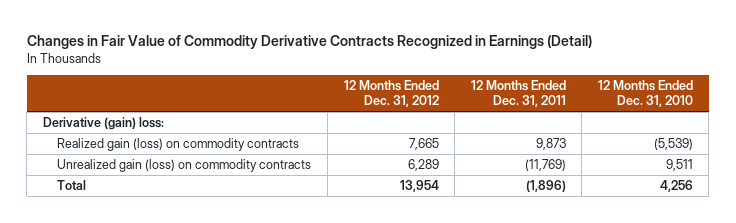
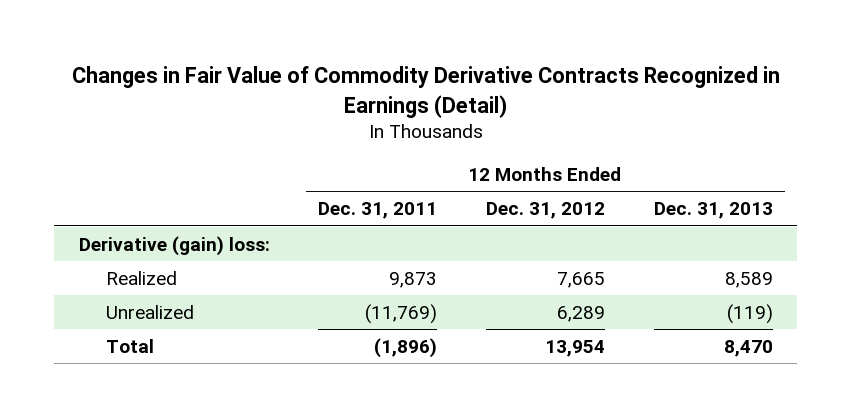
[597,79,693,108] 12 Months Ended Dec. 31, 2010 -> none
none -> [653,202,773,220] Dec. 31, 2013
[57,137,300,151] Realized gain (loss) on commodity contracts -> [106,270,178,285] Realized
[57,158,312,172] Unrealized gain (loss) on commodity contracts -> [106,304,195,319] Unrealized

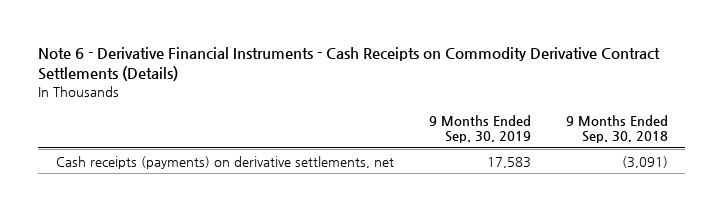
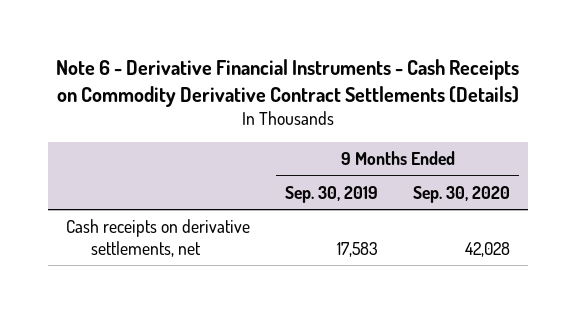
[565,115,668,144] 9 Months Ended Sep. 30, 2018 -> none
none -> [413,185,511,203] Sep. 30, 2020
[55,155,394,169] Cash receipts (payments) on derivative settlements, net -> [65,219,250,257] Cash receipts on derivative settlements, net

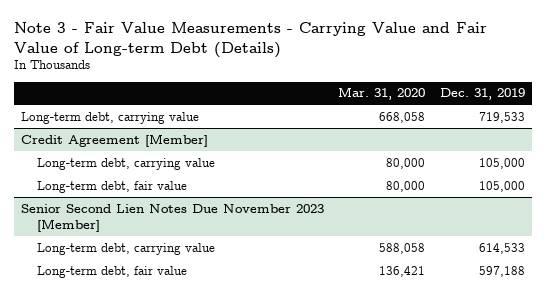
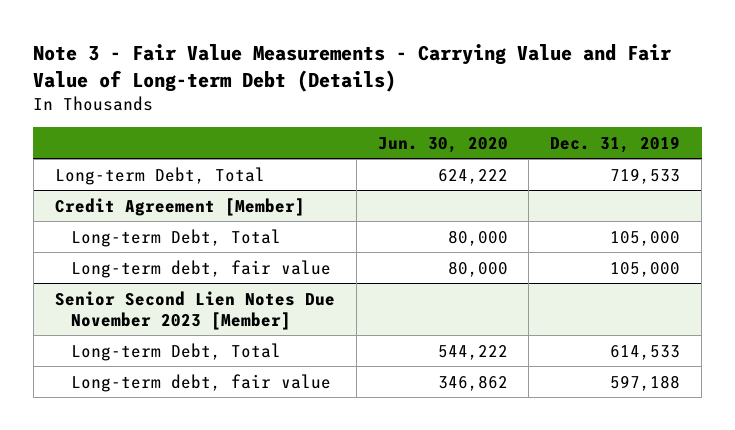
[338,87,426,101] Mar. 31, 2020 -> none
none -> [377,136,508,153] Jun. 30, 2020
[20,111,199,124] Long-term debt, carrying value -> [54,166,265,185] Long-term Debt, Total
[37,157,216,170] Long-term debt, carrying value -> [70,228,281,247] Long-term Debt, Total
[37,242,216,255] Long-term debt, carrying value -> [70,342,281,361] Long-term Debt, Total

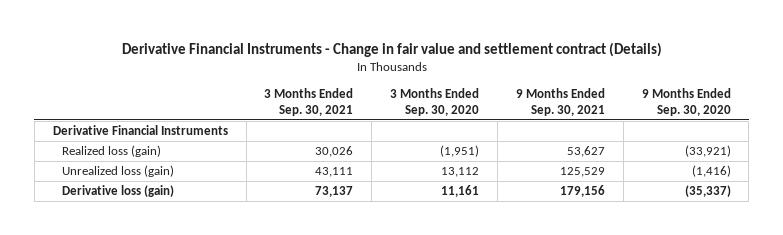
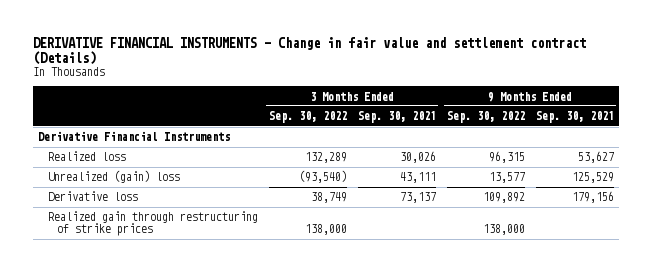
[121,42,662,58] Derivative Financial Instruments - Change in fair value and settlement contract (Details) -> [32,37,586,66] DERIVATIVE FINANCIAL INSTRUMENTS - Change in fair value and settlement contract (Details)
[390,87,480,116] 3 Months Ended Sep. 30, 2020 -> none
[641,87,731,116] 9 Months Ended Sep. 30, 2020 -> none
none -> [268,111,347,124] Sep. 30, 2022
none -> [446,111,525,124] Sep. 30, 2022
[61,145,161,158] Realized loss (gain) -> [47,151,126,162] Realized loss
[61,165,174,178] Unrealized loss (gain) -> [47,170,180,184] Unrealized (gain) loss
[61,185,174,198] Derivative loss (gain) -> [47,191,138,202] Derivative loss
none -> [47,211,258,237] Realized gain through restructuring of strike prices

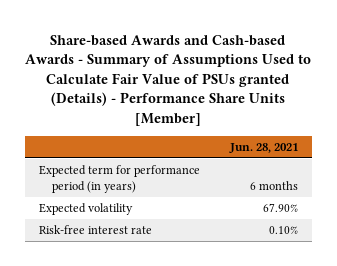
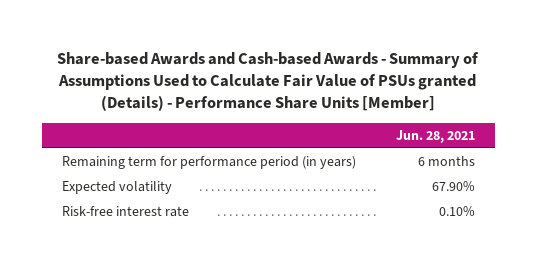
[39,165,201,194] Expected term for performance period (in years) -> [61,156,356,170] Remaining term for performance period (in years)

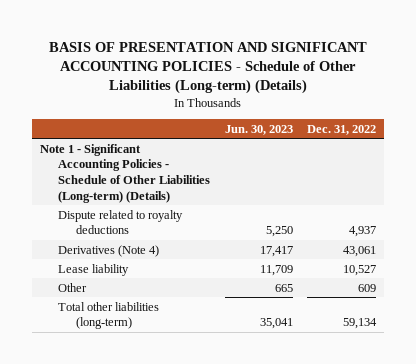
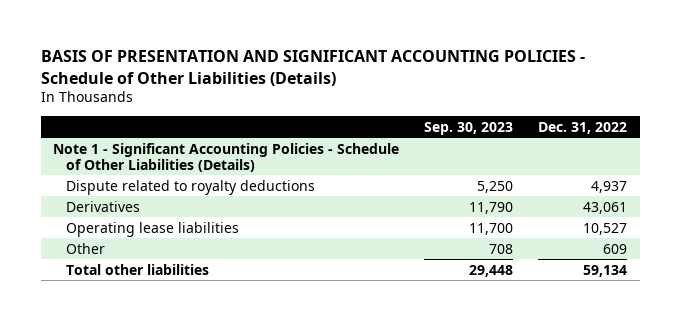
[49,41,368,95] BASIS OF PRESENTATION AND SIGNIFICANT ACCOUNTING POLICIES - Schedule of Other Liabilities (Long-term) (Details) -> [40,50,585,86] BASIS OF PRESENTATION AND SIGNIFICANT ACCOUNTING POLICIES - Schedule of Other Liabilities (Details)
[224,124,293,135] Jun. 30, 2023 -> none
none -> [424,121,514,135] Sep. 30, 2023
[39,143,210,203] Note 1 - Significant Accounting Policies - Schedule of Other Liabilities (Long-term) (Details) -> [53,142,400,172] Note 1 - Significant Accounting Policies - Schedule of Other Liabilities (Details)
[57,244,159,257] Derivatives (Note 4) -> [65,200,140,212] Derivatives
[57,263,129,276] Lease liability -> [65,221,239,237] Operating lease liabilities
[57,301,159,330] Total other liabilities (long-term) -> [65,263,209,275] Total other liabilities

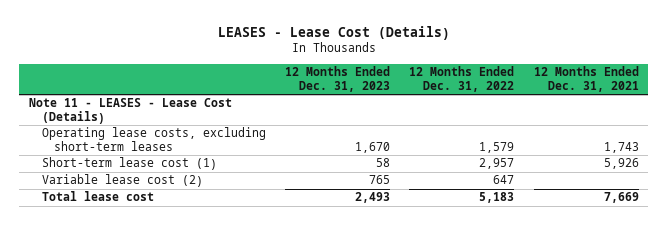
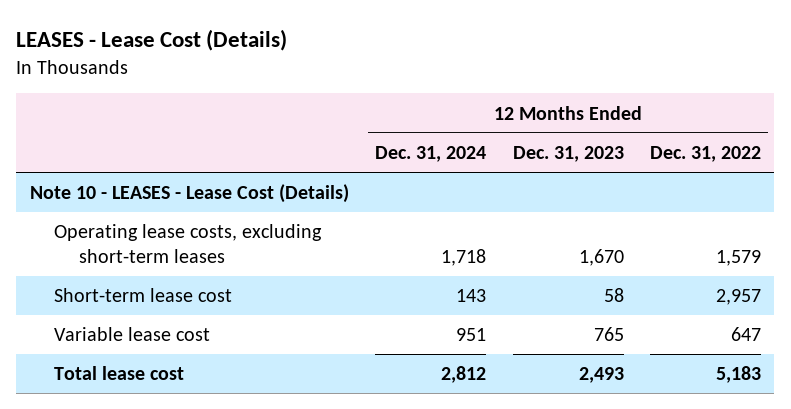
[533,66,639,92] 12 Months Ended Dec. 31, 2021 -> none
none -> [375,145,487,162] Dec. 31, 2024
[28,98,232,125] Note 11 - LEASES - Lease Cost (Details) -> [29,184,349,204] Note 10 - LEASES - Lease Cost (Details)
[41,157,217,171] Short-term lease cost (1) -> [54,288,233,303] Short-term lease cost
[41,174,203,188] Variable lease cost (2) -> [54,327,211,342] Variable lease cost

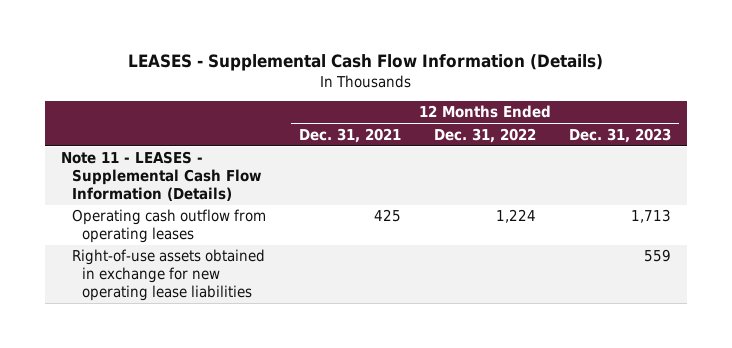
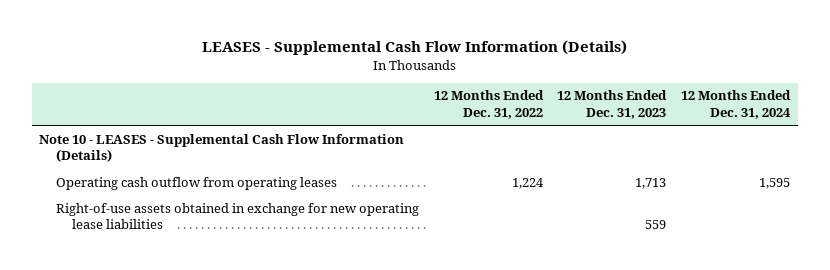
[298,127,401,143] Dec. 31, 2021 -> none
none -> [681,90,792,120] 12 Months Ended Dec. 31, 2024
[61,151,261,202] Note 11 - LEASES - Supplemental Cash Flow Information (Details) -> [39,133,405,163] Note 10 - LEASES - Supplemental Cash Flow Information (Details)

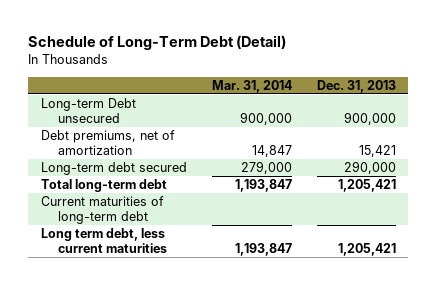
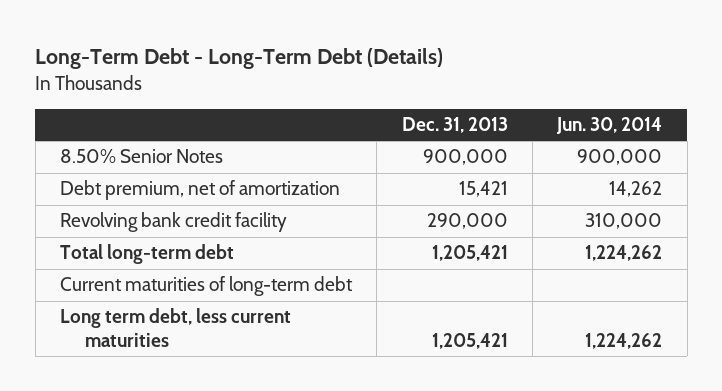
[28,35,287,51] Schedule of Long-Term Debt (Detail) -> [35,48,444,70] Long-Term Debt - Long-Term Debt (Details)
[211,79,292,93] Mar. 31, 2014 -> none
none -> [556,116,663,134] Jun. 30, 2014
[40,98,136,123] Long-term Debt unsecured -> [60,149,224,164] 8.50% Senior Notes
[40,130,175,155] Debt premiums, net of amortization -> [60,180,341,201] Debt premium, net of amortization
[40,162,187,176] Long-term debt secured -> [60,212,288,233] Revolving bank credit facility

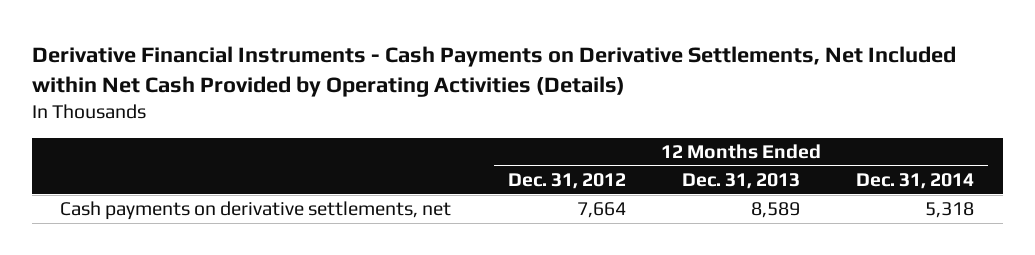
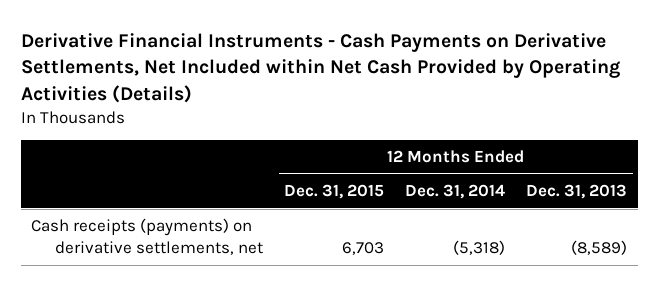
[507,172,626,189] Dec. 31, 2012 -> none
none -> [283,184,384,200] Dec. 31, 2015
[60,201,452,221] Cash payments on derivative settlements, net -> [31,218,263,256] Cash receipts (payments) on derivative settlements, net
[750,202,800,219] 8,589 -> [571,240,628,256] (8,589)
[925,202,975,219] 5,318 -> [453,240,506,256] (5,318)

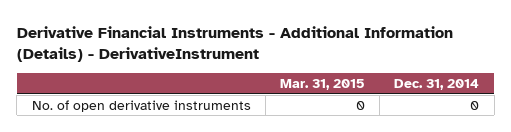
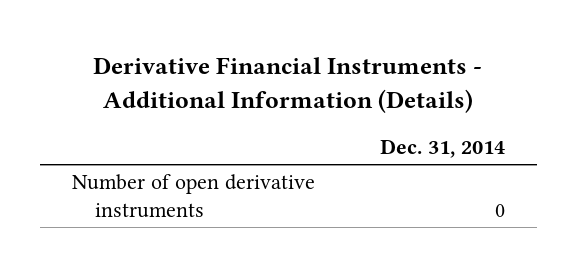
[16,26,453,63] Derivative Financial Instruments - Additional Information (Details) - DerivativeInstrument -> [93,56,483,113] Derivative Financial Instruments - Additional Information (Details)
[279,79,365,91] Mar. 31, 2015 -> none
[31,99,251,112] No. of open derivative instruments -> [72,174,316,219] Number of open derivative instruments

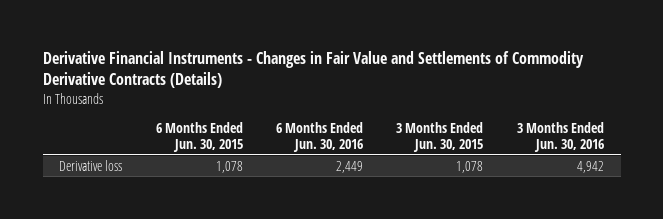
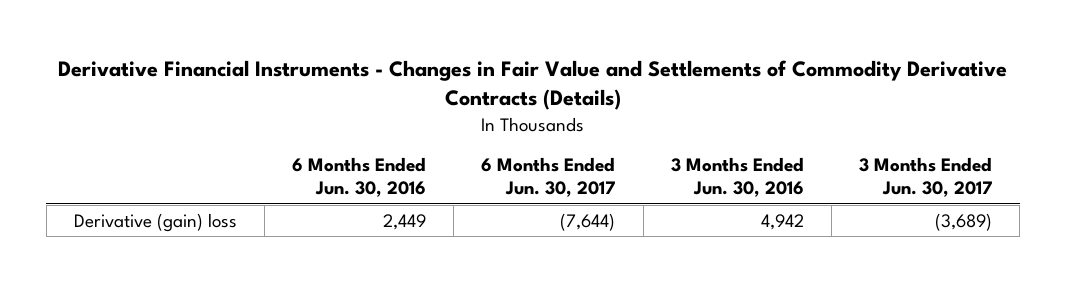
[155,121,243,153] 6 Months Ended Jun. 30, 2015 -> none
[396,121,484,153] 3 Months Ended Jun. 30, 2015 -> none
none -> [481,157,616,198] 6 Months Ended Jun. 30, 2017
none -> [859,157,993,198] 3 Months Ended Jun. 30, 2017
[59,160,123,172] Derivative loss -> [73,212,237,232] Derivative (gain) loss

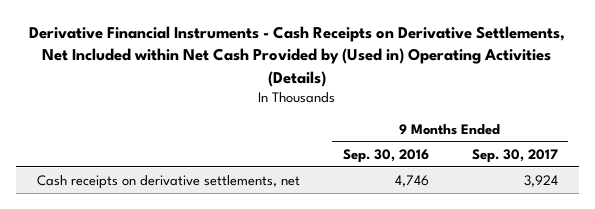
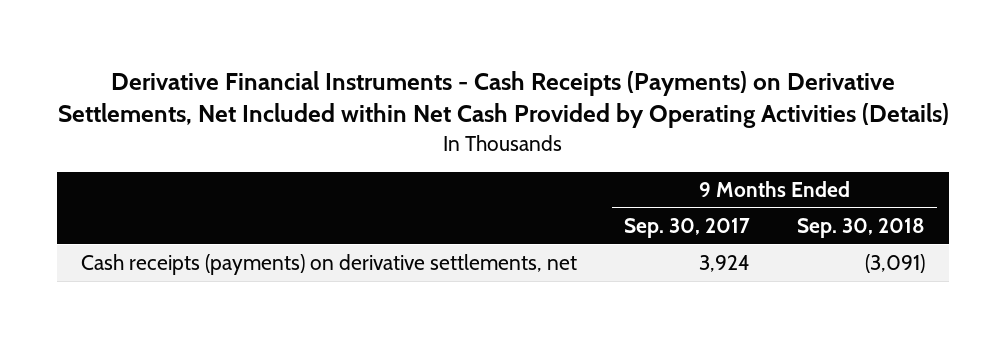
[29,26,566,87] Derivative Financial Instruments - Cash Receipts on Derivative Settlements, Net Included within Net Cash Provided by (Used in) Operating Activities (Details) -> [58,70,950,129] Derivative Financial Instruments - Cash Receipts (Payments) on Derivative Settlements, Net Included within Net Cash Provided by Operating Activities (Details)
[342,148,429,163] Sep. 30, 2016 -> none
none -> [797,218,926,239] Sep. 30, 2018
[37,175,301,190] Cash receipts on derivative settlements, net -> [80,254,577,276] Cash receipts (payments) on derivative settlements, net

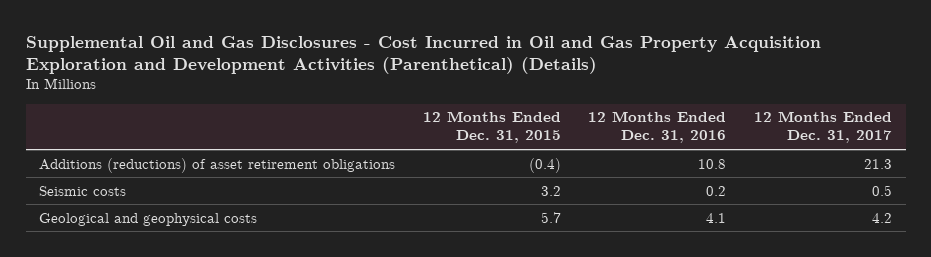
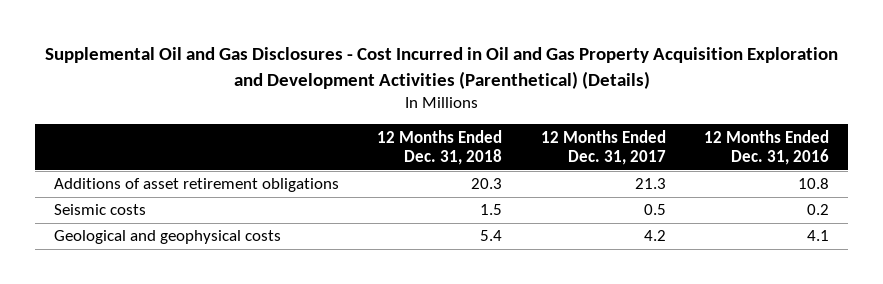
[422,111,561,144] 12 Months Ended Dec. 31, 2015 -> none
none -> [377,129,503,165] 12 Months Ended Dec. 31, 2018
[39,157,396,173] Additions (reductions) of asset retirement obligations -> [53,178,339,193] Additions of asset retirement obligations

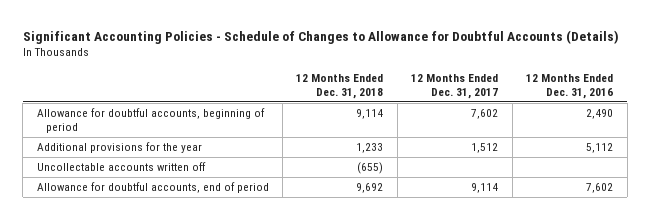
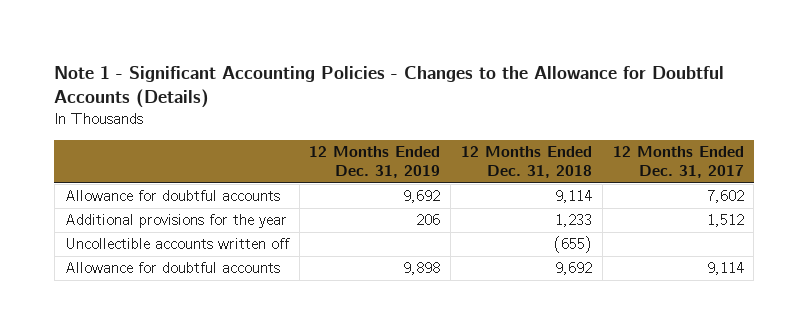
[22,29,619,44] Significant Accounting Policies - Schedule of Changes to Allowance for Doubtful Accounts (Details) -> [54,65,725,109] Note 1 - Significant Accounting Policies - Changes to the Allowance for Doubtful Accounts (Details)
[526,73,614,99] 12 Months Ended Dec. 31, 2016 -> none
none -> [309,146,441,179] 12 Months Ended Dec. 31, 2019
[36,108,265,133] Allowance for doubtful accounts, beginning of period -> [64,190,280,202] Allowance for doubtful accounts
[36,162,206,172] Uncollectable accounts written off -> [64,238,290,250] Uncollectible accounts written off
[36,182,269,194] Allowance for doubtful accounts, end of period -> [64,262,280,274] Allowance for doubtful accounts

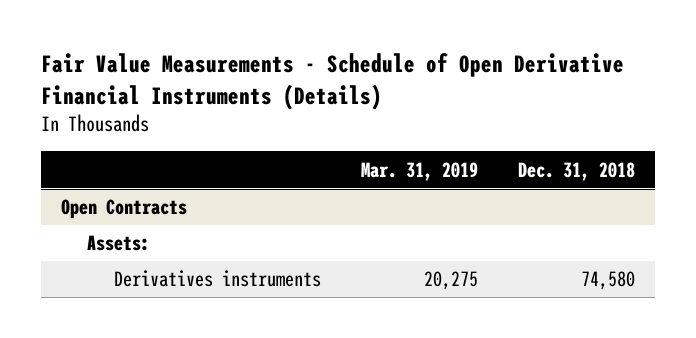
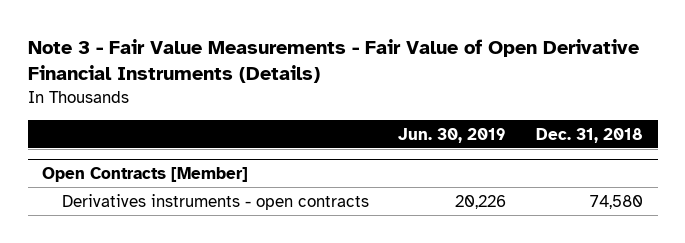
[40,53,624,110] Fair Value Measurements - Schedule of Open Derivative Financial Instruments (Details) -> [27,38,639,84] Note 3 - Fair Value Measurements - Fair Value of Open Derivative Financial Instruments (Details)
[360,161,478,181] Mar. 31, 2019 -> none
none -> [398,127,507,143] Jun. 30, 2019
[87,235,151,252] Assets: -> none
[60,199,187,220] Open Contracts -> [42,166,249,182] Open Contracts [Member]
[113,270,321,288] Derivatives instruments -> [61,193,369,210] Derivatives instruments - open contracts

